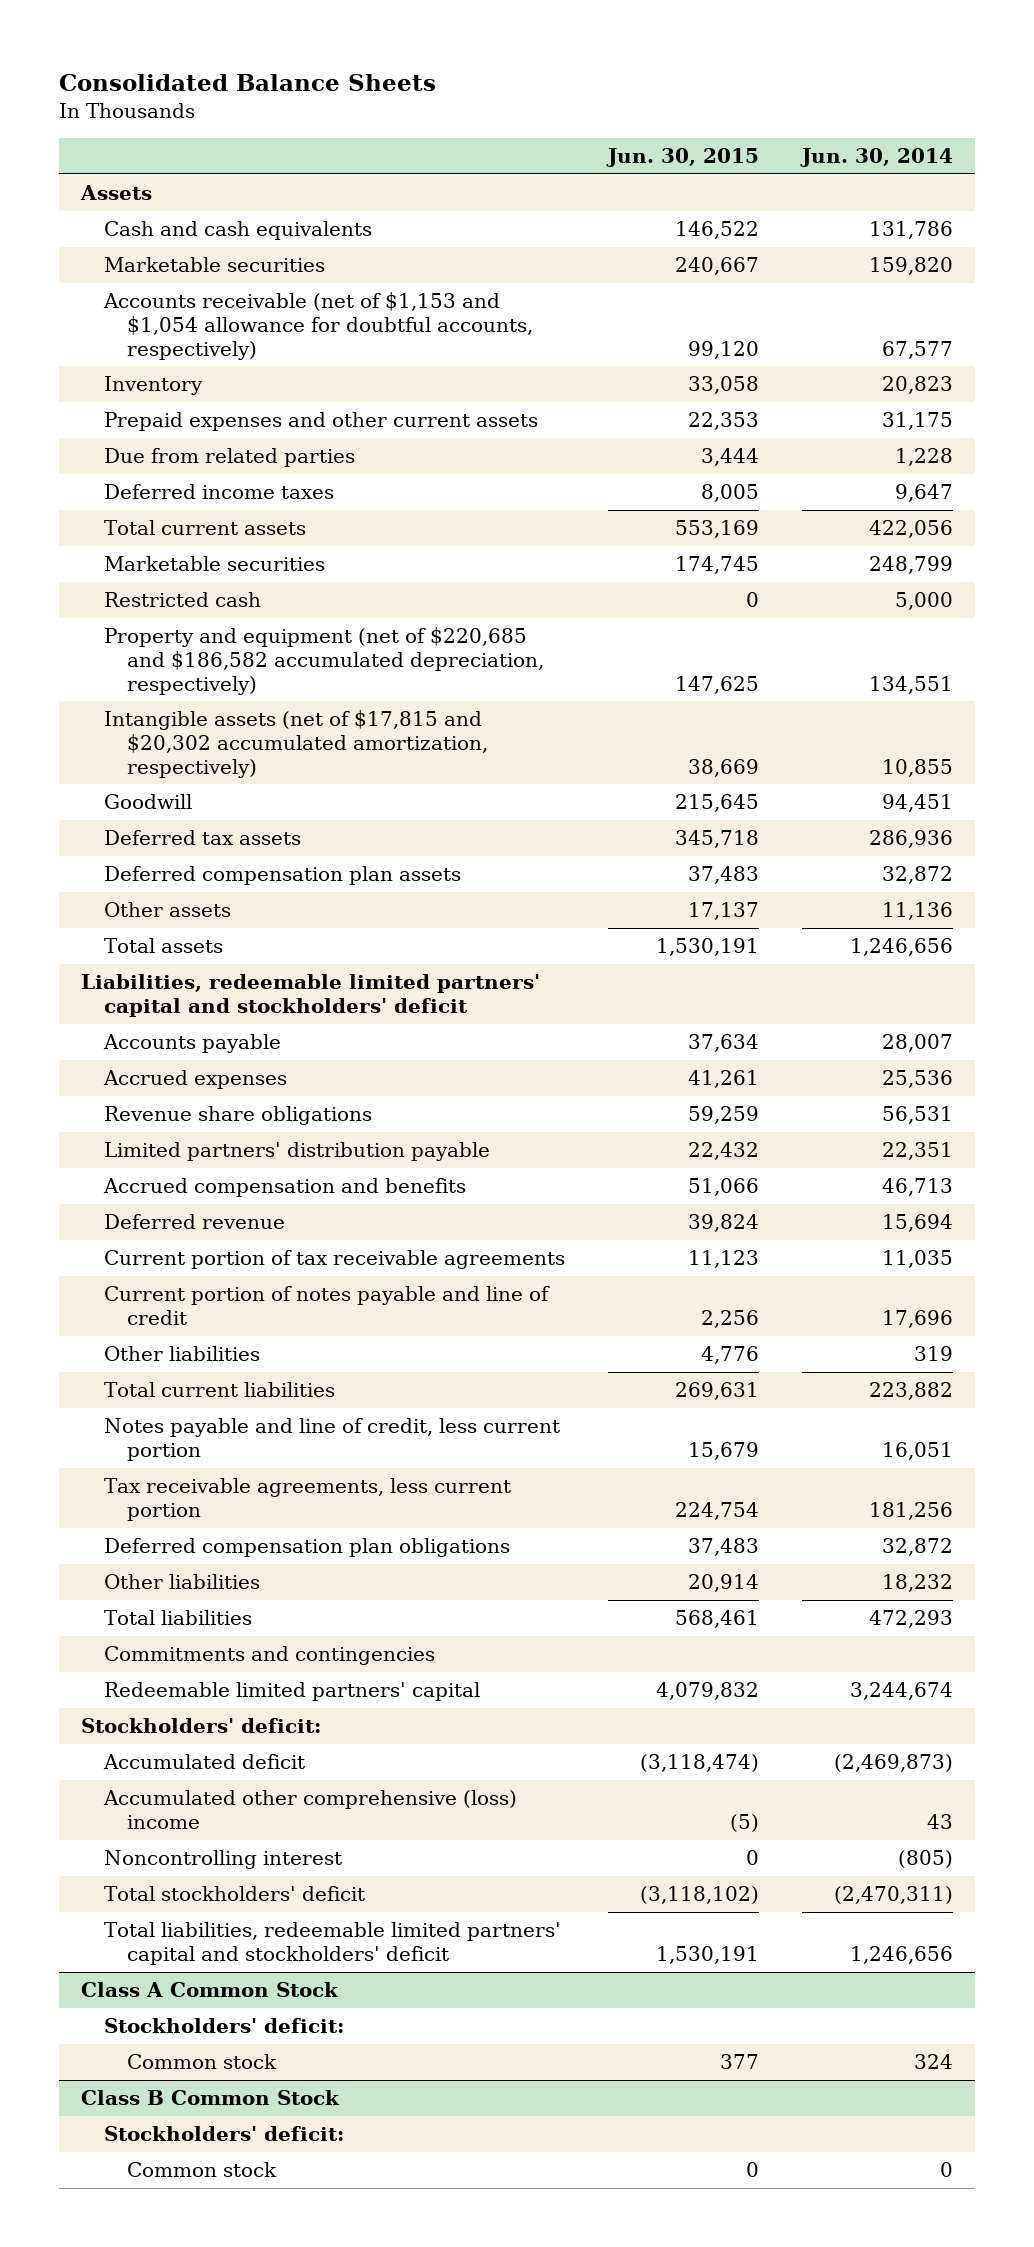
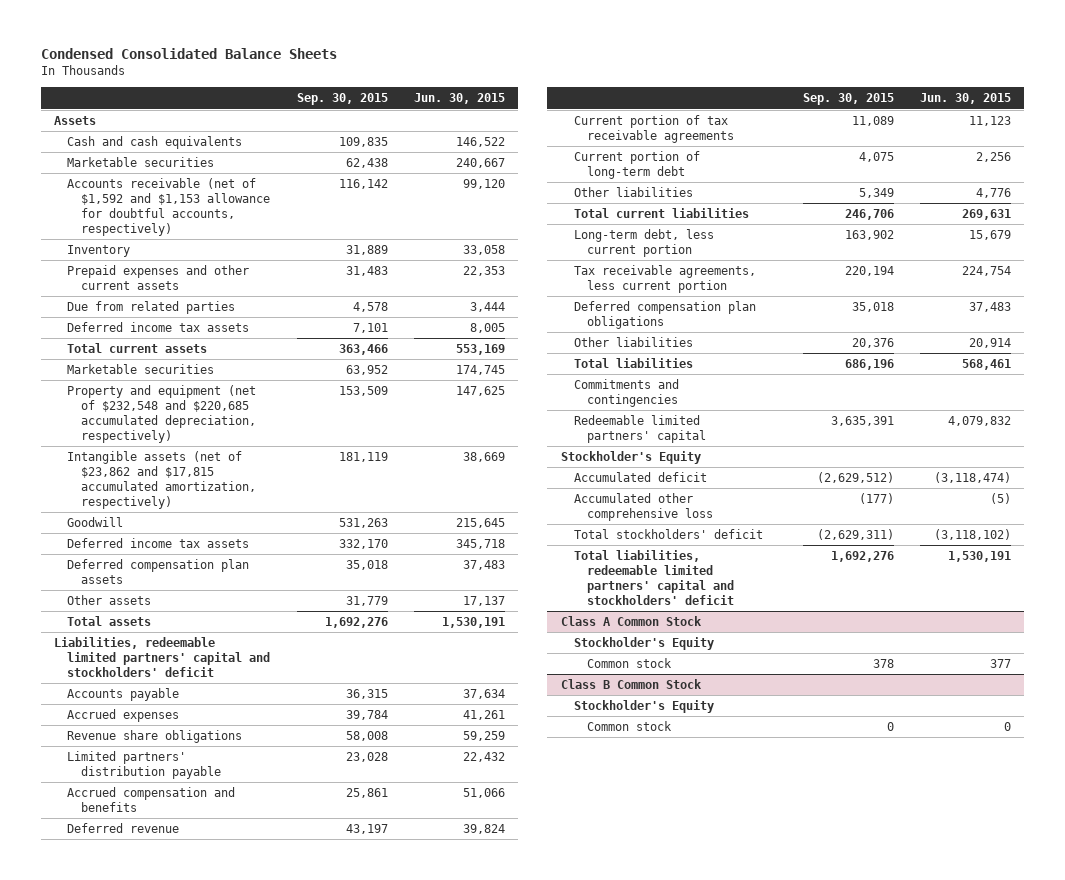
[59,73,437,91] Consolidated Balance Sheets -> [41,48,338,60] Condensed Consolidated Balance Sheets
[800,148,954,168] Jun. 30, 2014 -> none
none -> [296,93,388,106] Sep. 30, 2015
[102,292,534,360] Accounts receivable (net of $1,153 and $1,054 allowance for doubtful accounts, respectively) -> [67,178,270,236] Accounts receivable (net of $1,592 and $1,153 allowance for doubtful accounts, respectively)
[103,484,334,500] Deferred income taxes -> [67,322,250,333] Deferred income tax assets
[103,592,261,608] Restricted cash -> none
[103,627,545,695] Property and equipment (net of $220,685 and $186,582 accumulated depreciation, respectively) -> [67,385,257,443] Property and equipment (net of $232,548 and $220,685 accumulated depreciation, respectively)
[103,710,489,778] Intangible assets (net of $17,815 and $20,302 accumulated amortization, respectively) -> [67,451,256,509] Intangible assets (net of $23,862 and $17,815 accumulated amortization, respectively)
[103,830,301,846] Deferred tax assets -> [67,538,250,549] Deferred income tax assets
[103,1286,550,1325] Current portion of notes payable and line of credit -> [573,151,700,179] Current portion of long-term debt
[103,1418,560,1461] Notes payable and line of credit, less current portion -> [573,229,714,257] Long-term debt, less current portion
[80,1718,321,1734] Stockholders' deficit: -> [560,451,701,465] Stockholder's Equity
[103,1850,342,1870] Noncontrolling interest -> none
[102,1790,517,1829] Accumulated other comprehensive (loss) income -> [573,493,713,521] Accumulated other comprehensive loss
[103,2018,344,2034] Stockholders' deficit: -> [573,637,714,651] Stockholder's Equity
[103,2126,344,2142] Stockholders' deficit: -> [573,700,714,714] Stockholder's Equity

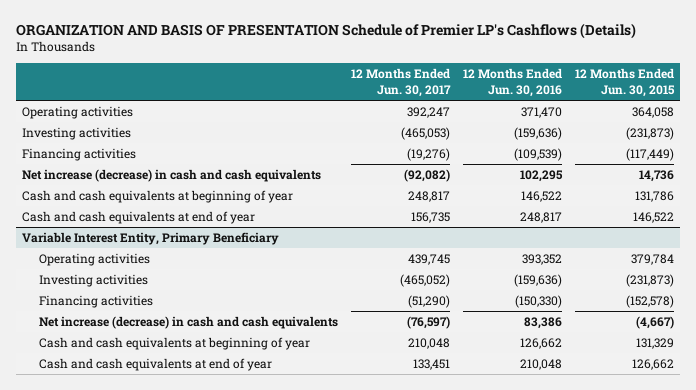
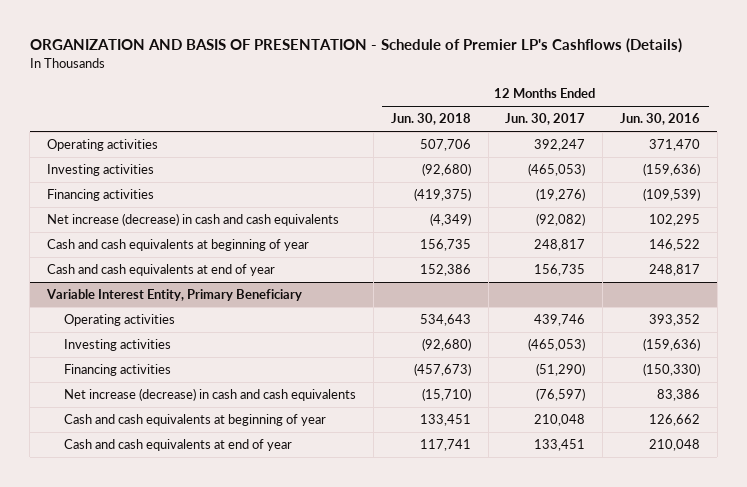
[15,22,636,39] ORGANIZATION AND BASIS OF PRESENTATION Schedule of Premier LP's Cashflows (Details) -> [29,38,682,54] ORGANIZATION AND BASIS OF PRESENTATION - Schedule of Premier LP's Cashflows (Details)
[574,68,675,98] 12 Months Ended Jun. 30, 2015 -> none
none -> [390,113,471,126] Jun. 30, 2018
[408,254,451,266] 439,745 -> [534,314,586,327] 439,746
[400,274,451,288] (465,052) -> [528,338,586,352] (465,053)

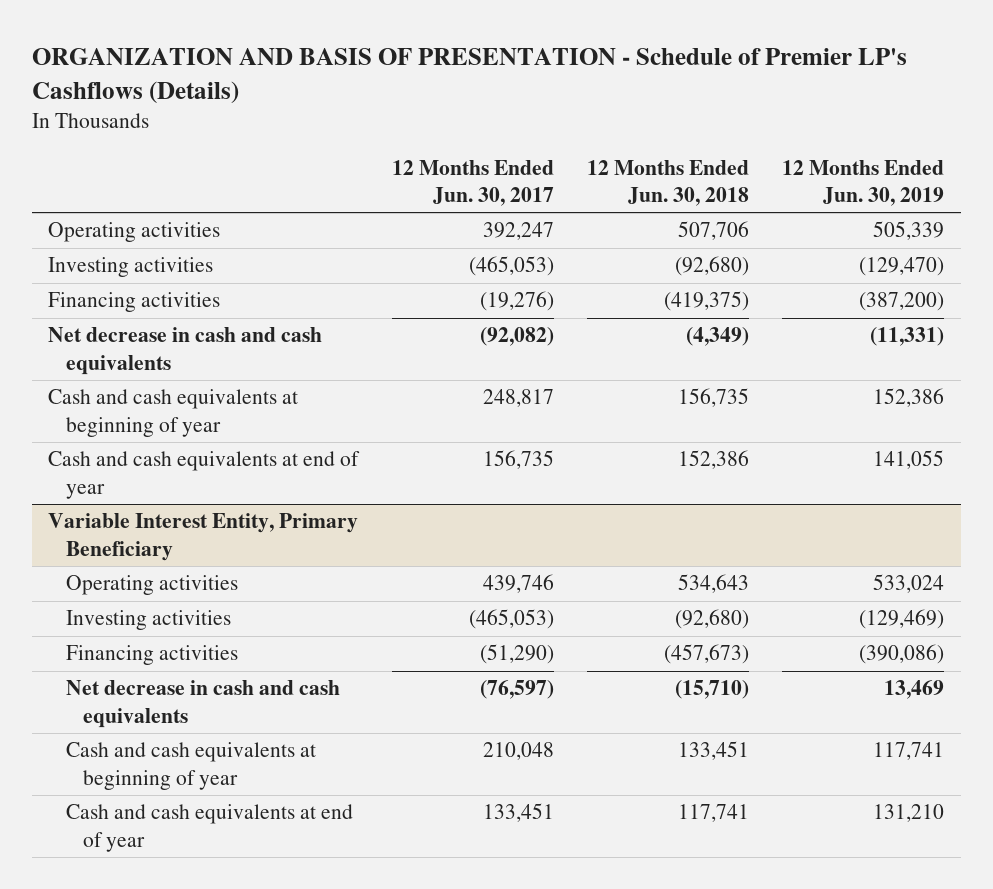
[619,113,700,126] Jun. 30, 2016 -> none
none -> [782,159,945,207] 12 Months Ended Jun. 30, 2019
[47,213,340,227] Net increase (decrease) in cash and cash equivalents -> [48,327,323,376] Net decrease in cash and cash equivalents
[64,388,357,402] Net increase (decrease) in cash and cash equivalents -> [65,680,340,729] Net decrease in cash and cash equivalents

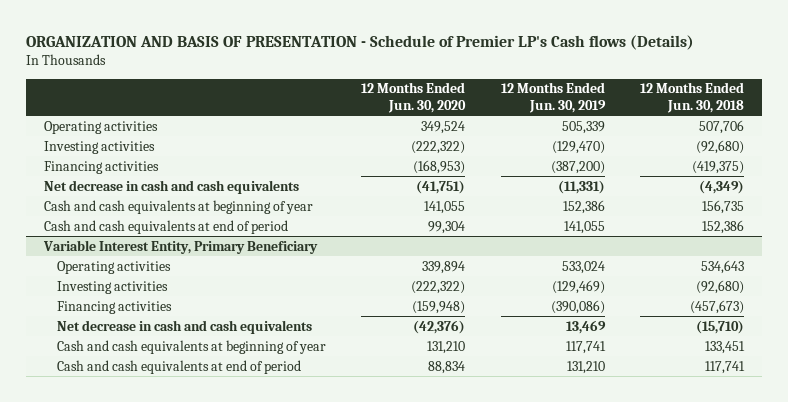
[31,48,907,105] ORGANIZATION AND BASIS OF PRESENTATION - Schedule of Premier LP's Cashflows (Details) -> [26,35,695,51] ORGANIZATION AND BASIS OF PRESENTATION - Schedule of Premier LP's Cash flows (Details)
[391,159,554,207] 12 Months Ended Jun. 30, 2017 -> none
none -> [361,82,467,113] 12 Months Ended Jun. 30, 2020
[48,451,361,500] Cash and cash equivalents at end of year -> [43,219,288,234] Cash and cash equivalents at end of period
[65,804,353,853] Cash and cash equivalents at end of year -> [57,359,302,374] Cash and cash equivalents at end of period

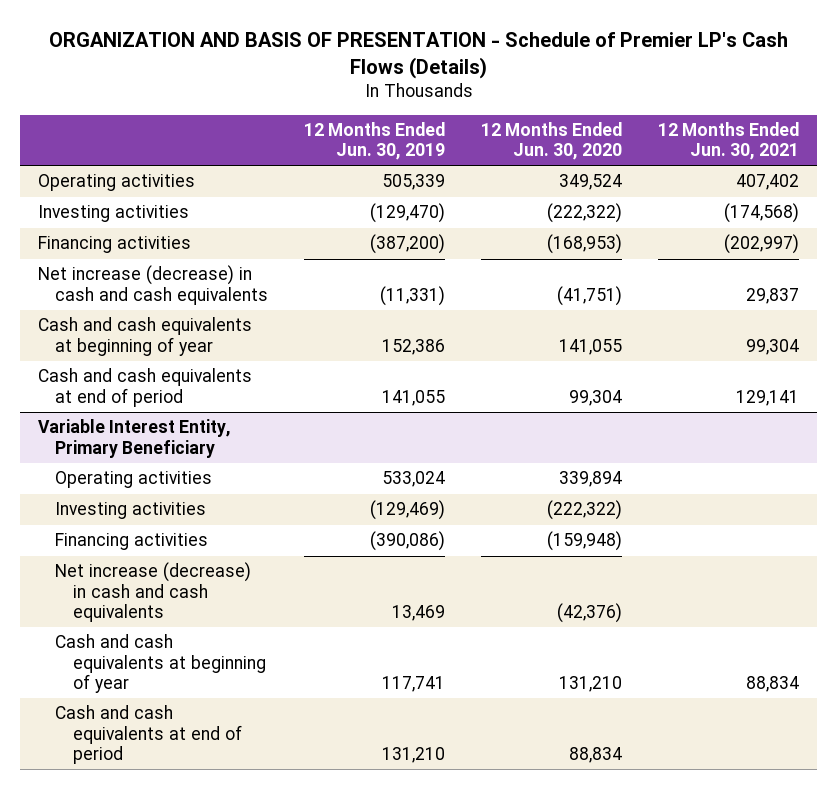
[26,35,695,51] ORGANIZATION AND BASIS OF PRESENTATION - Schedule of Premier LP's Cash flows (Details) -> [48,31,788,79] ORGANIZATION AND BASIS OF PRESENTATION - Schedule of Premier LP's Cash Flows (Details)
[640,82,745,113] 12 Months Ended Jun. 30, 2018 -> none
none -> [658,122,800,161] 12 Months Ended Jun. 30, 2021
[43,179,299,194] Net decrease in cash and cash equivalents -> [37,265,269,305] Net increase (decrease) in cash and cash equivalents
[57,319,313,334] Net decrease in cash and cash equivalents -> [55,562,252,622] Net increase (decrease) in cash and cash equivalents

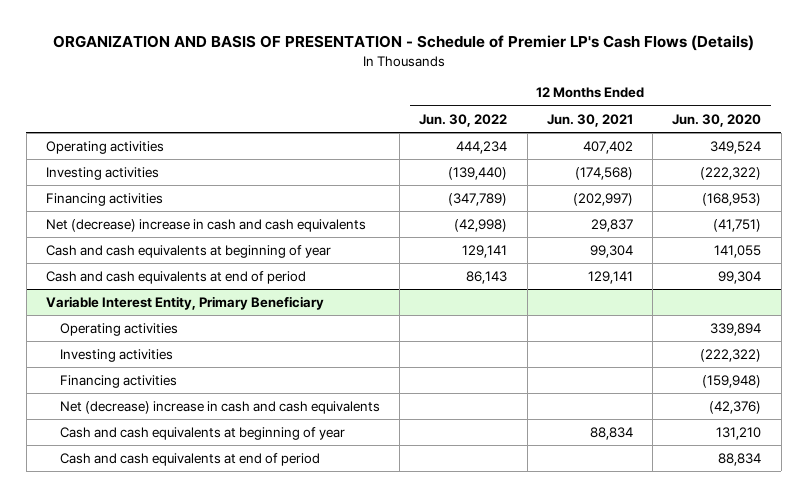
[304,122,446,161] 12 Months Ended Jun. 30, 2019 -> none
none -> [419,113,508,127] Jun. 30, 2022
[37,265,269,305] Net increase (decrease) in cash and cash equivalents -> [45,219,366,233] Net (decrease) increase in cash and cash equivalents
[55,562,252,622] Net increase (decrease) in cash and cash equivalents -> [59,401,380,415] Net (decrease) increase in cash and cash equivalents

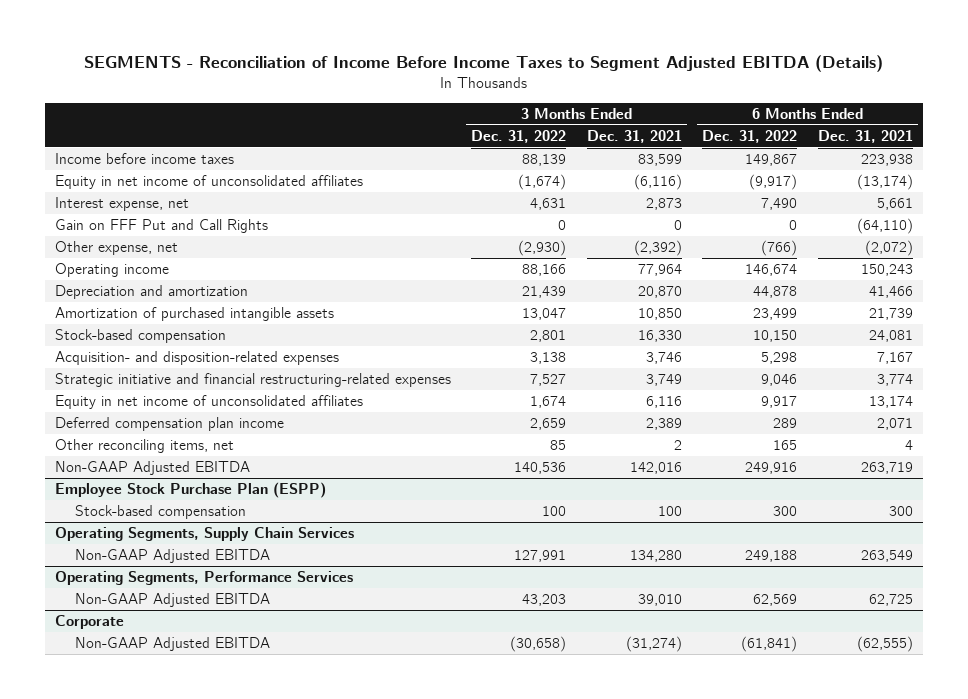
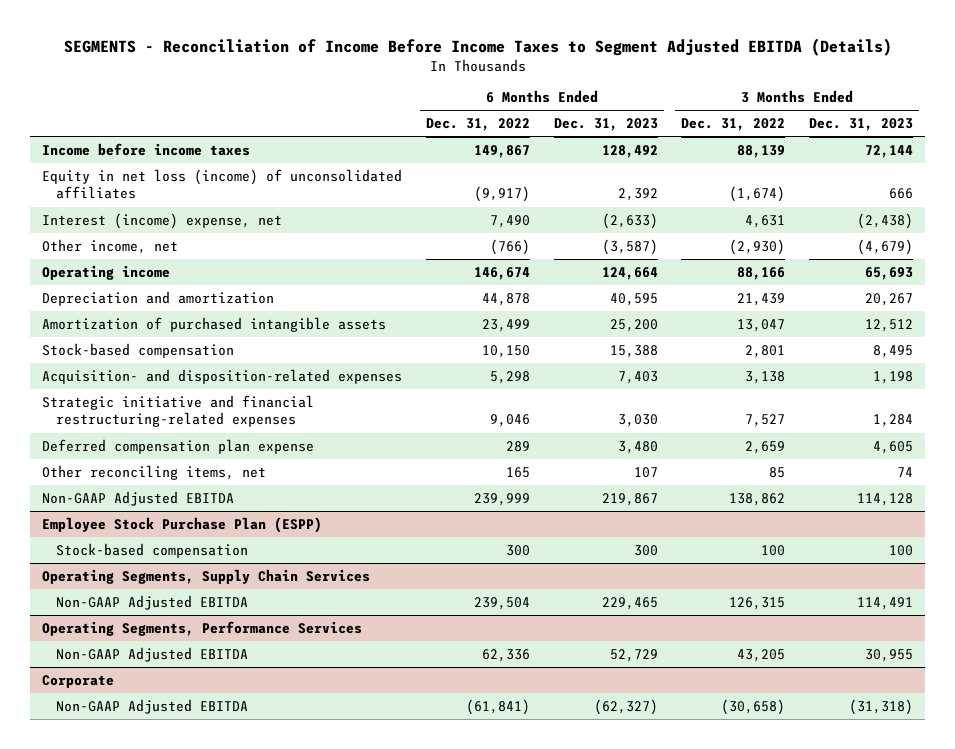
[586,129,682,143] Dec. 31, 2021 -> none
[817,129,913,143] Dec. 31, 2021 -> none
none -> [553,118,658,132] Dec. 31, 2023
none -> [809,118,914,132] Dec. 31, 2023
[54,219,268,234] Gain on FFF Put and Call Rights -> none
[54,175,363,190] Equity in net income of unconsolidated affiliates -> [42,168,403,200] Equity in net loss (income) of unconsolidated affiliates
[54,197,189,212] Interest expense, net -> [42,212,283,229] Interest (income) expense, net
[54,241,178,256] Other expense, net -> [42,238,179,254] Other income, net
[54,395,363,410] Equity in net income of unconsolidated affiliates -> none
[54,417,284,432] Deferred compensation plan income -> [42,438,315,454] Deferred compensation plan expense
[514,462,567,475] 140,536 -> [729,492,786,506] 138,862
[745,462,798,475] 249,916 -> [473,492,530,506] 239,999
[514,550,567,563] 127,991 -> [729,596,786,610] 126,315
[745,550,798,563] 249,188 -> [473,596,530,610] 239,504
[522,594,567,607] 43,203 -> [737,648,786,662] 43,205
[753,594,798,607] 62,569 -> [481,648,530,662] 62,336

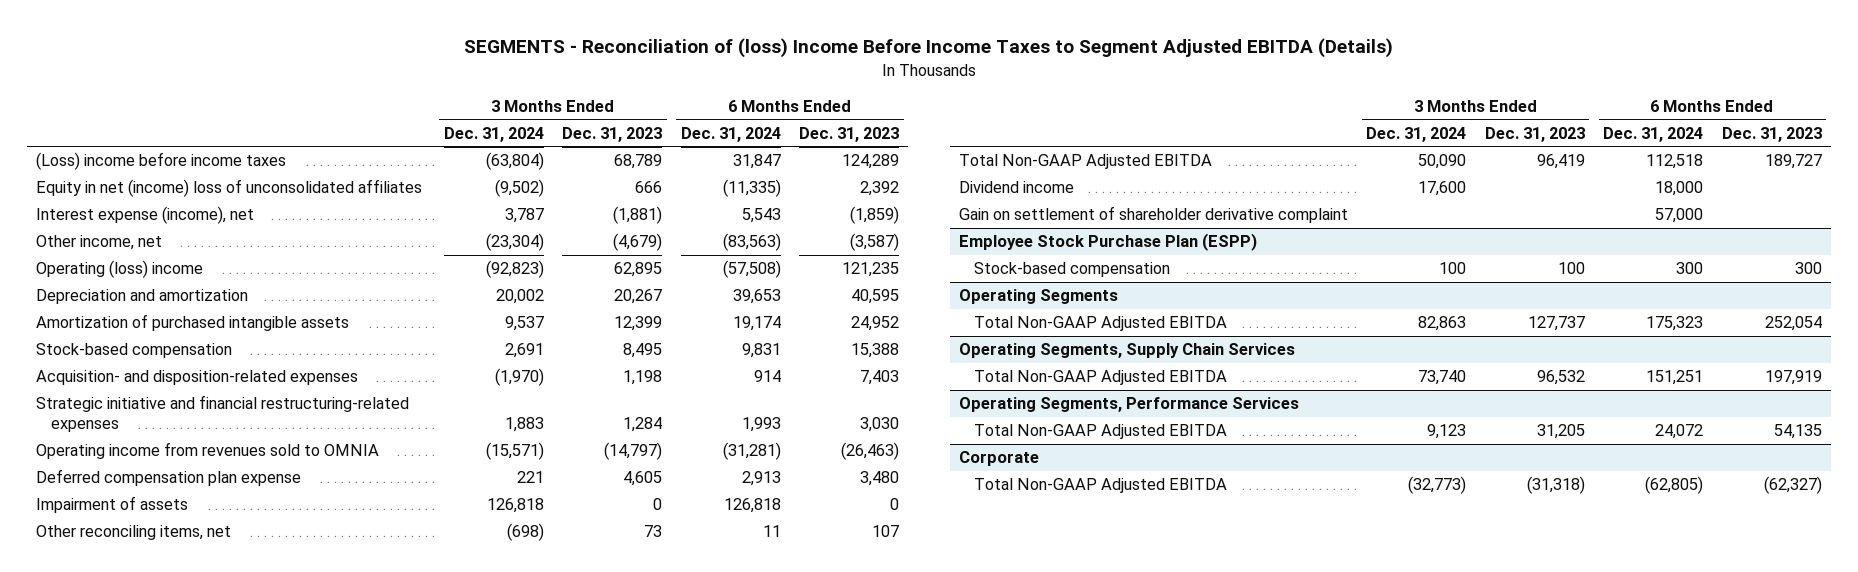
[63,37,892,56] SEGMENTS - Reconciliation of Income Before Income Taxes to Segment Adjusted EBITDA (Details) -> [464,38,1394,59] SEGMENTS - Reconciliation of (loss) Income Before Income Taxes to Segment Adjusted EBITDA (Details)
[425,118,530,132] Dec. 31, 2022 -> none
[681,118,786,132] Dec. 31, 2022 -> none
none -> [443,126,544,142] Dec. 31, 2024
none -> [680,126,781,142] Dec. 31, 2024
[42,142,251,156] Income before income taxes -> [36,152,287,171] (Loss) income before income taxes
[601,144,658,158] 128,492 -> [841,154,899,170] 124,289
[865,144,914,158] 72,144 -> [614,154,663,170] 68,789
[42,168,403,200] Equity in net loss (income) of unconsolidated affiliates -> [36,179,423,198] Equity in net (income) loss of unconsolidated affiliates
[42,212,283,229] Interest (income) expense, net -> [36,206,255,225] Interest expense (income), net
[601,212,658,229] (2,633) -> [849,206,899,225] (1,859)
[857,212,914,229] (2,438) -> [613,206,663,225] (1,881)
[42,264,171,280] Operating income -> [36,260,204,279] Operating (loss) income
[601,266,658,280] 124,664 -> [841,262,899,278] 121,235
[865,266,914,280] 65,693 -> [614,262,663,278] 62,895
[609,318,658,332] 25,200 -> [850,316,899,332] 24,952
[865,318,914,332] 12,512 -> [614,316,663,332] 12,399
none -> [36,442,380,460] Operating income from revenues sold to OMNIA
none -> [36,496,189,514] Impairment of assets
[897,466,914,477] 74 -> [644,525,663,538] 73
[42,490,235,506] Non-GAAP Adjusted EBITDA -> [959,154,1213,170] Total Non-GAAP Adjusted EBITDA
[601,492,658,506] 219,867 -> [1764,154,1822,170] 189,727
[857,492,914,506] 114,128 -> [1536,154,1585,170] 96,419
none -> [959,181,1075,194] Dividend income
none -> [959,206,1349,224] Gain on settlement of shareholder derivative complaint
none -> [959,289,1119,305] Operating Segments
none -> [973,316,1227,332] Total Non-GAAP Adjusted EBITDA
[55,594,248,610] Non-GAAP Adjusted EBITDA -> [973,370,1227,386] Total Non-GAAP Adjusted EBITDA
[601,596,658,610] 229,465 -> [1764,370,1822,386] 197,919
[857,596,914,610] 114,491 -> [1536,370,1585,386] 96,532
[55,646,248,662] Non-GAAP Adjusted EBITDA -> [973,424,1227,440] Total Non-GAAP Adjusted EBITDA
[609,648,658,662] 52,729 -> [1773,424,1822,440] 54,135
[865,648,914,662] 30,955 -> [1536,424,1585,440] 31,205
[55,698,248,714] Non-GAAP Adjusted EBITDA -> [973,478,1227,494] Total Non-GAAP Adjusted EBITDA

